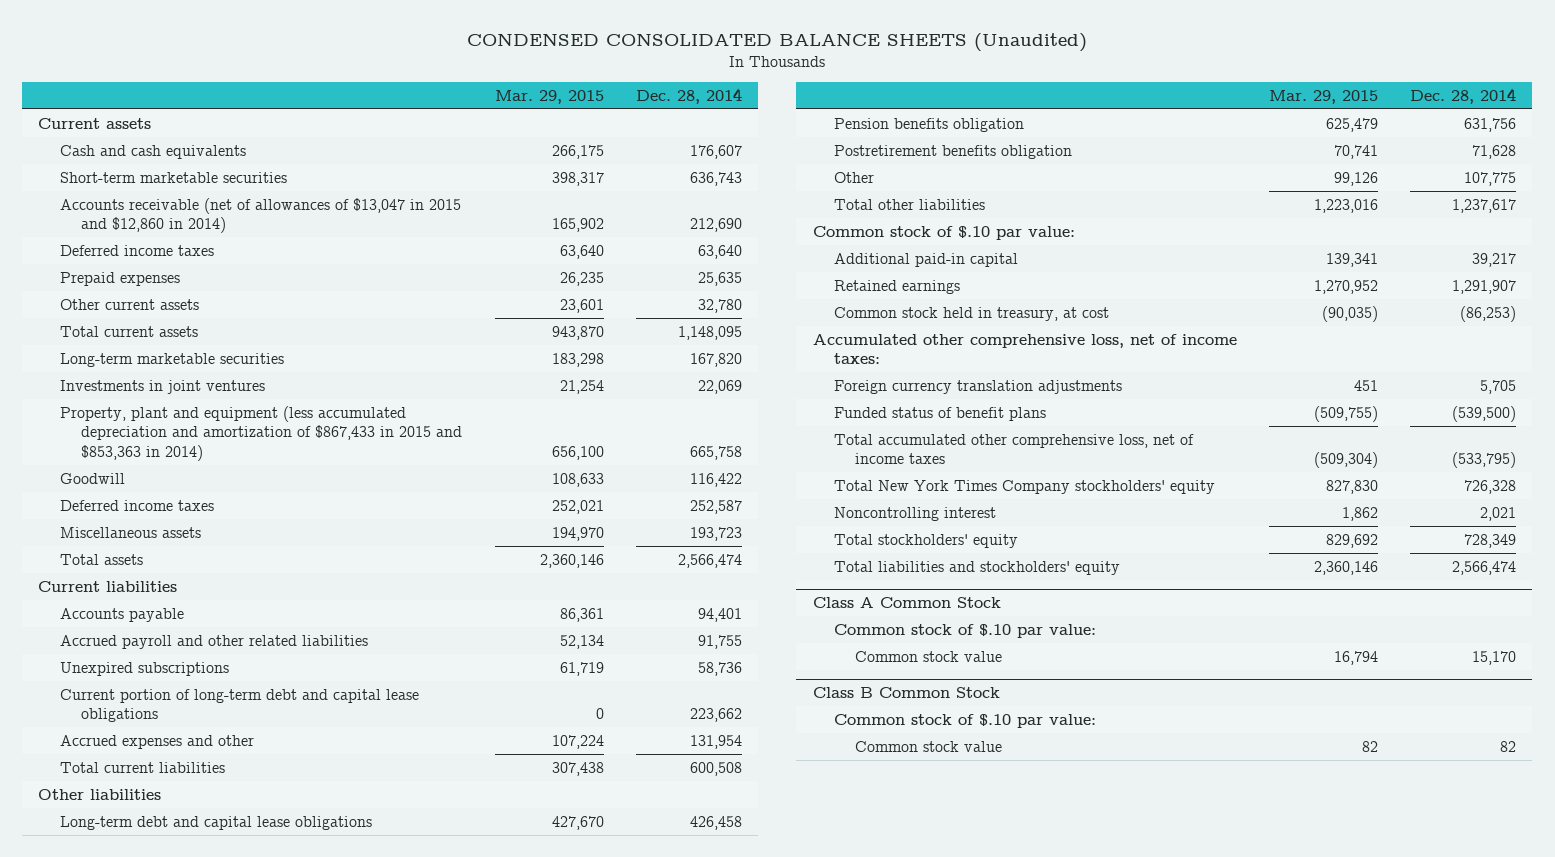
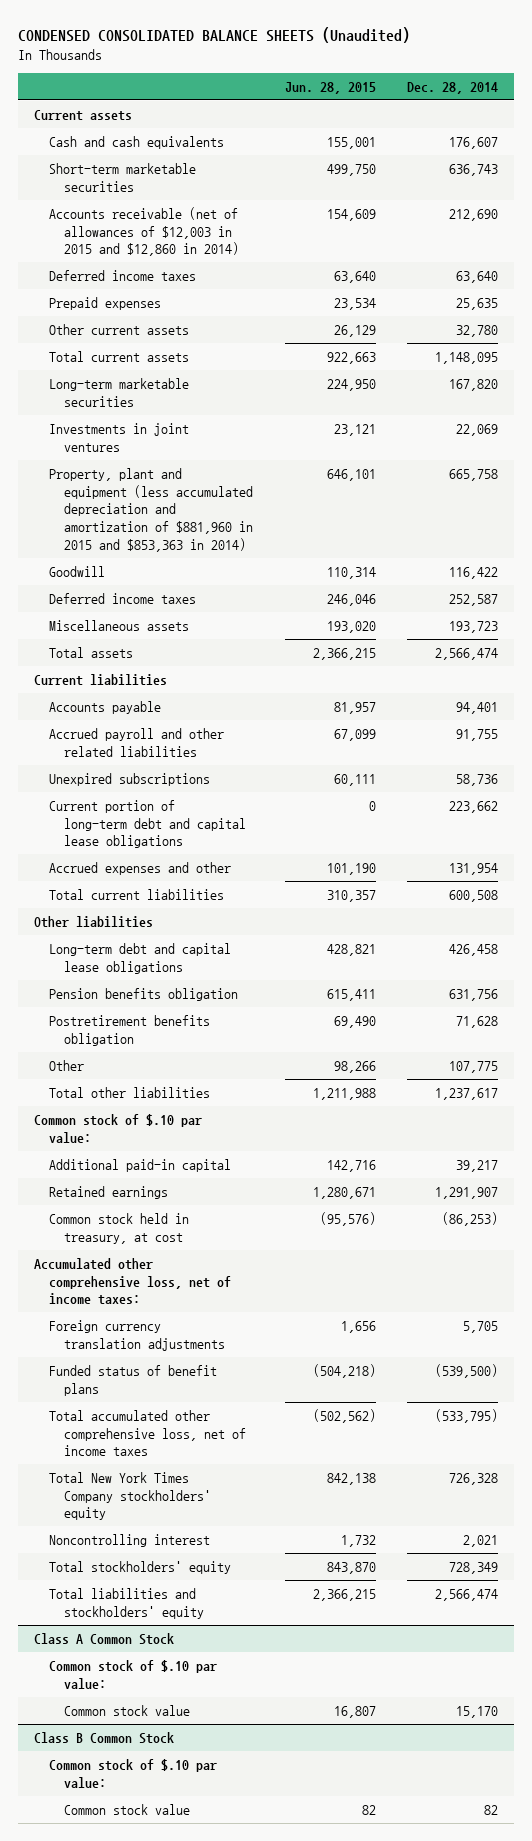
[494,89,604,104] Mar. 29, 2015 -> none
none -> [284,81,376,94] Jun. 28, 2015
[59,197,461,234] Accounts receivable (net of allowances of $13,047 in 2015 and $12,860 in 2014) -> [49,206,240,257] Accounts receivable (net of allowances of $12,003 in 2015 and $12,860 in 2014)
[59,405,463,461] Property, plant and equipment (less accumulated depreciation and amortization of $867,433 in 2015 and $853,363 in 2014) -> [49,467,254,552] Property, plant and equipment (less accumulated depreciation and amortization of $881,960 in 2015 and $853,363 in 2014)

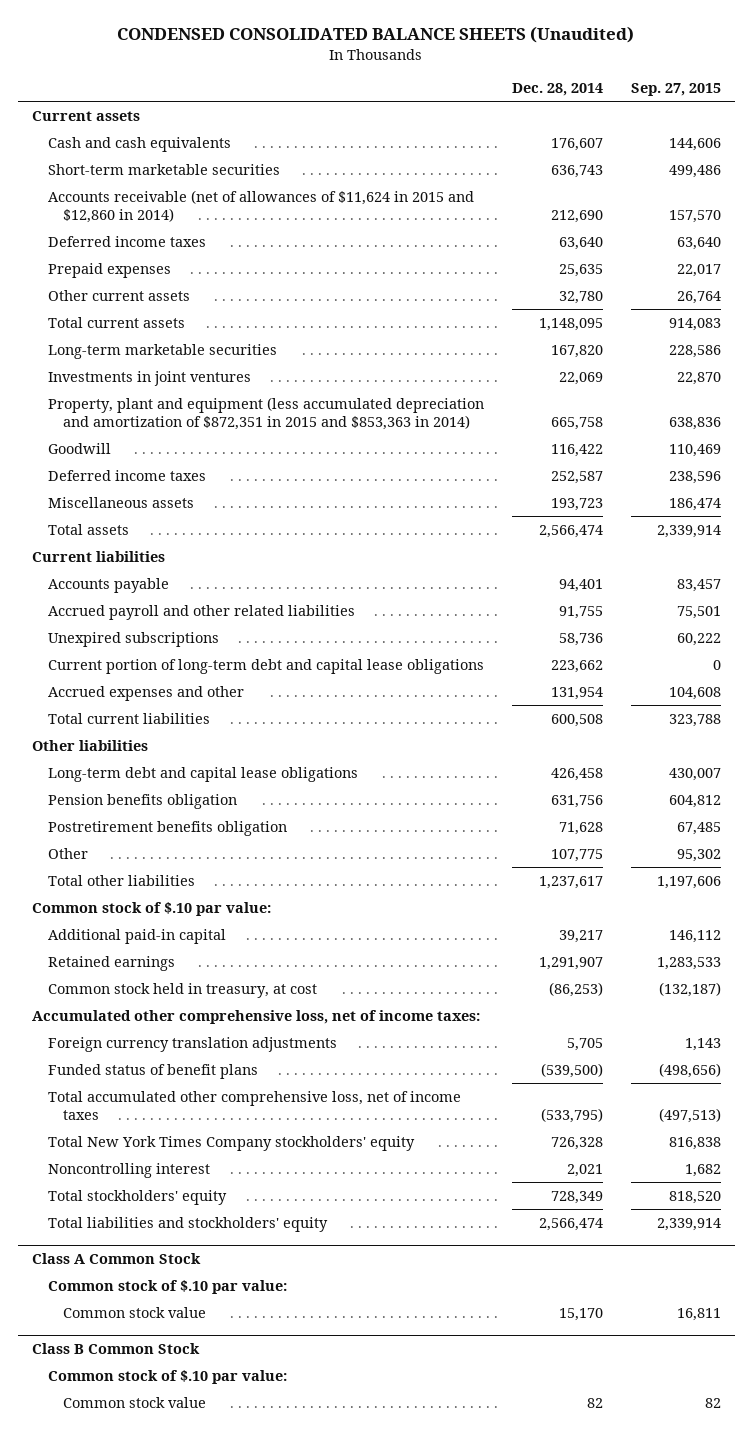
[284,81,376,94] Jun. 28, 2015 -> none
none -> [630,83,721,97] Sep. 27, 2015
[49,206,240,257] Accounts receivable (net of allowances of $12,003 in 2015 and $12,860 in 2014) -> [47,189,474,224] Accounts receivable (net of allowances of $11,624 in 2015 and $12,860 in 2014)
[49,467,254,552] Property, plant and equipment (less accumulated depreciation and amortization of $881,960 in 2015 and $853,363 in 2014) -> [47,396,484,431] Property, plant and equipment (less accumulated depreciation and amortization of $872,351 in 2015 and $853,363 in 2014)

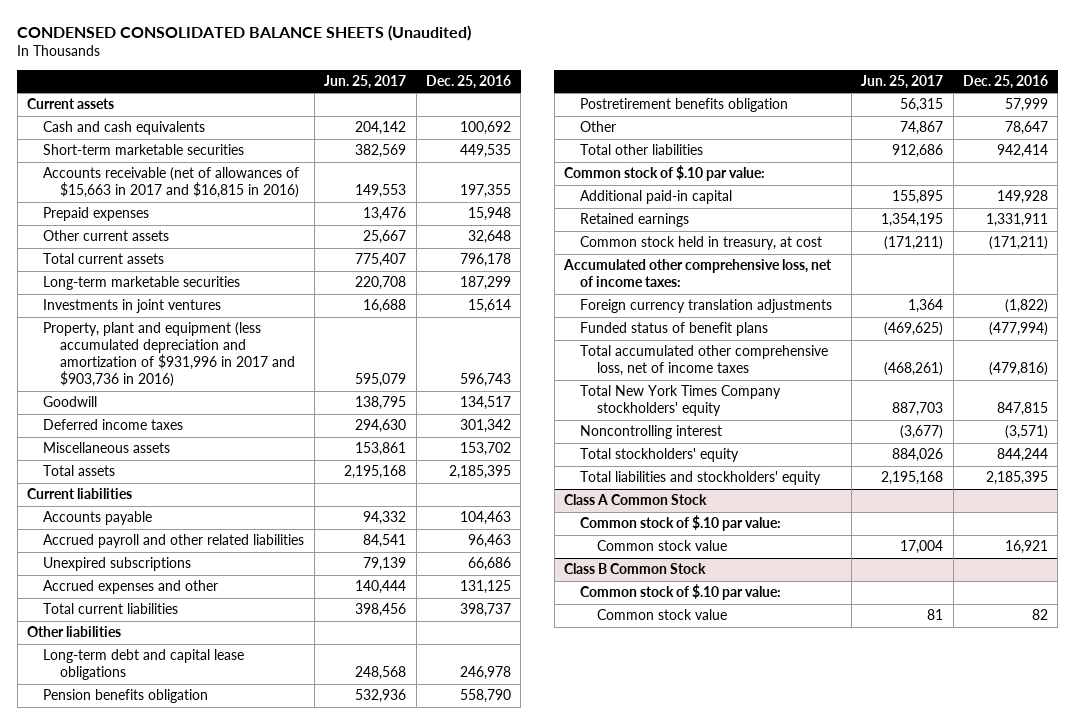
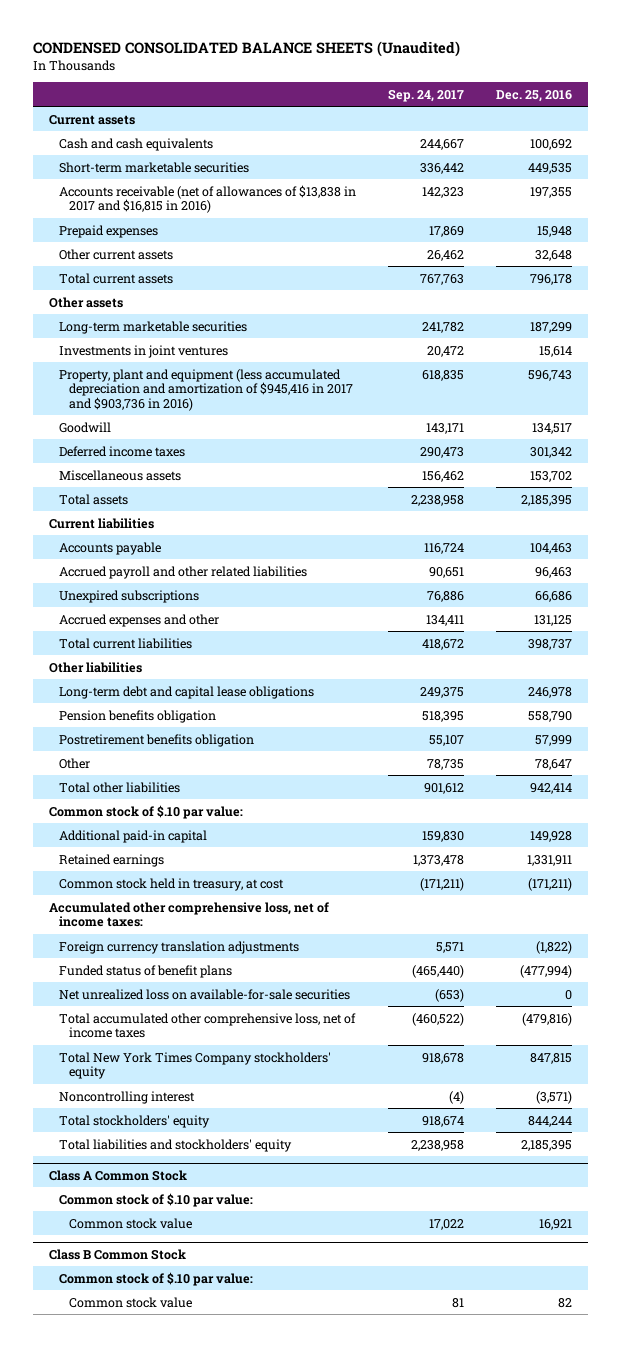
[324,74,407,89] Jun. 25, 2017 -> none
none -> [388,88,465,102] Sep. 24, 2017
[43,167,300,199] Accounts receivable (net of allowances of $15,663 in 2017 and $16,815 in 2016) -> [59,184,357,214] Accounts receivable (net of allowances of $13,838 in 2017 and $16,815 in 2016)
none -> [49,296,124,308] Other assets
[43,322,295,388] Property, plant and equipment (less accumulated depreciation and amortization of $931,996 in 2017 and $903,736 in 2016) -> [59,368,353,411] Property, plant and equipment (less accumulated depreciation and amortization of $945,416 in 2017 and $903,736 in 2016)
none -> [59,988,351,1000] Net unrealized loss on available-for-sale securities

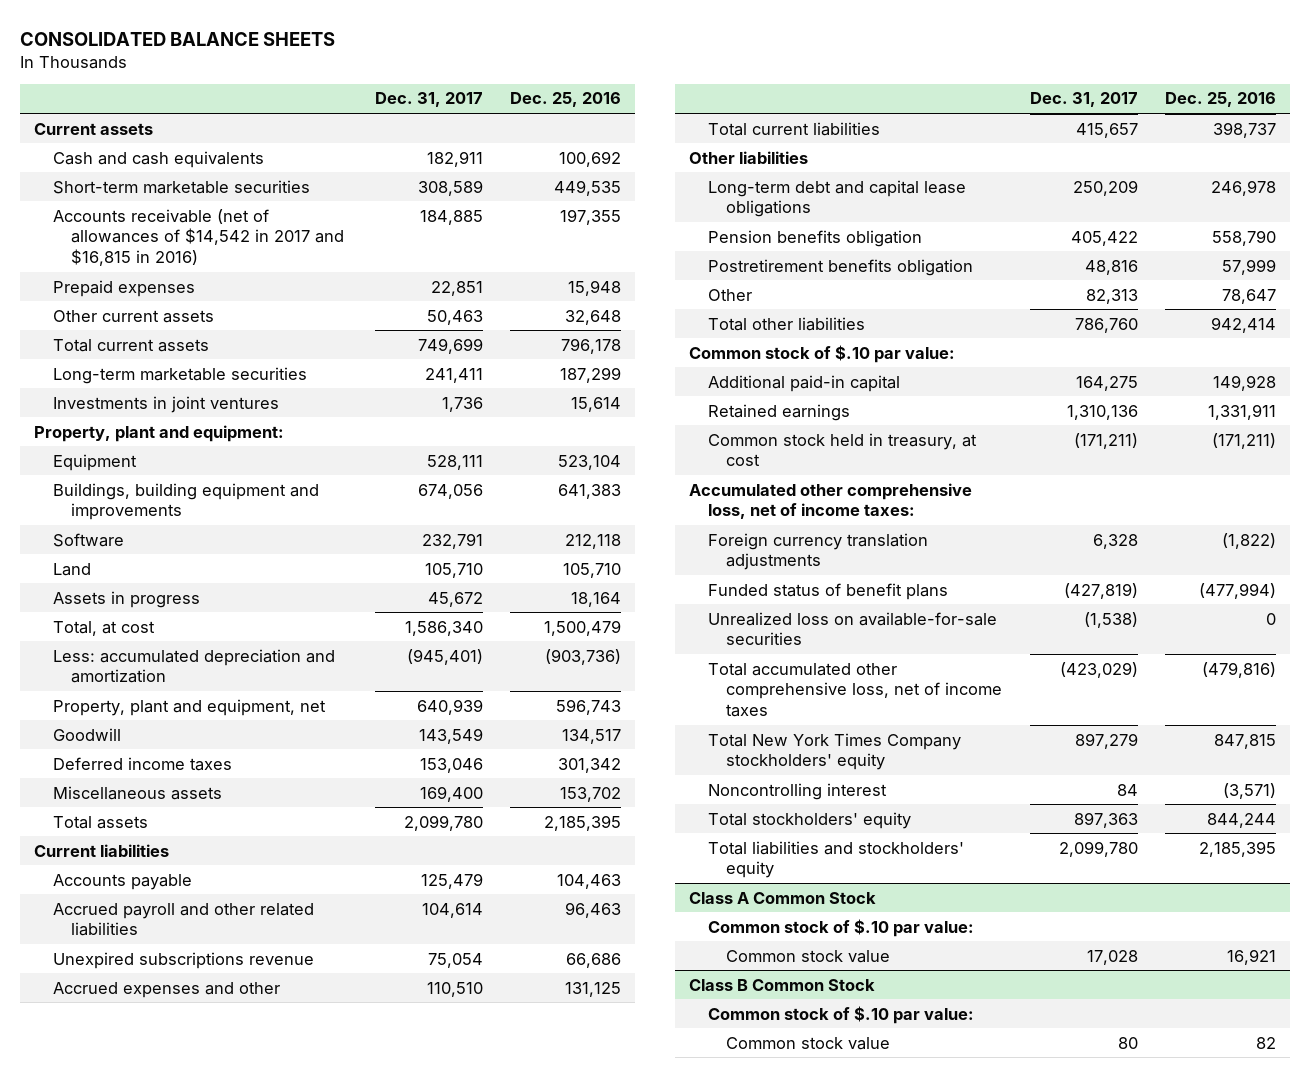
[33,40,461,57] CONDENSED CONSOLIDATED BALANCE SHEETS (Unaudited) -> [20,31,336,46] CONSOLIDATED BALANCE SHEETS
[388,88,465,102] Sep. 24, 2017 -> none
none -> [374,92,483,108] Dec. 31, 2017
[59,184,357,214] Accounts receivable (net of allowances of $13,838 in 2017 and $16,815 in 2016) -> [52,208,345,267] Accounts receivable (net of allowances of $14,542 in 2017 and $16,815 in 2016)
[49,296,124,308] Other assets -> none
none -> [33,424,284,442] Property, plant and equipment:
none -> [52,453,137,471] Equipment
none -> [52,482,319,521] Buildings, building equipment and improvements
none -> [52,532,124,547] Software
none -> [52,562,91,576] Land
none -> [52,590,200,608] Assets in progress
none -> [52,620,155,636] Total, at cost
none -> [52,648,335,684] Less: accumulated depreciation and amortization
[59,368,353,411] Property, plant and equipment (less accumulated depreciation and amortization of $945,416 in 2017 and $903,736 in 2016) -> [52,698,326,716] Property, plant and equipment, net
[59,589,200,603] Unexpired subscriptions -> [52,951,314,969] Unexpired subscriptions revenue
[59,988,351,1000] Net unrealized loss on available-for-sale securities -> [707,611,997,646] Unrealized loss on available-for-sale securities

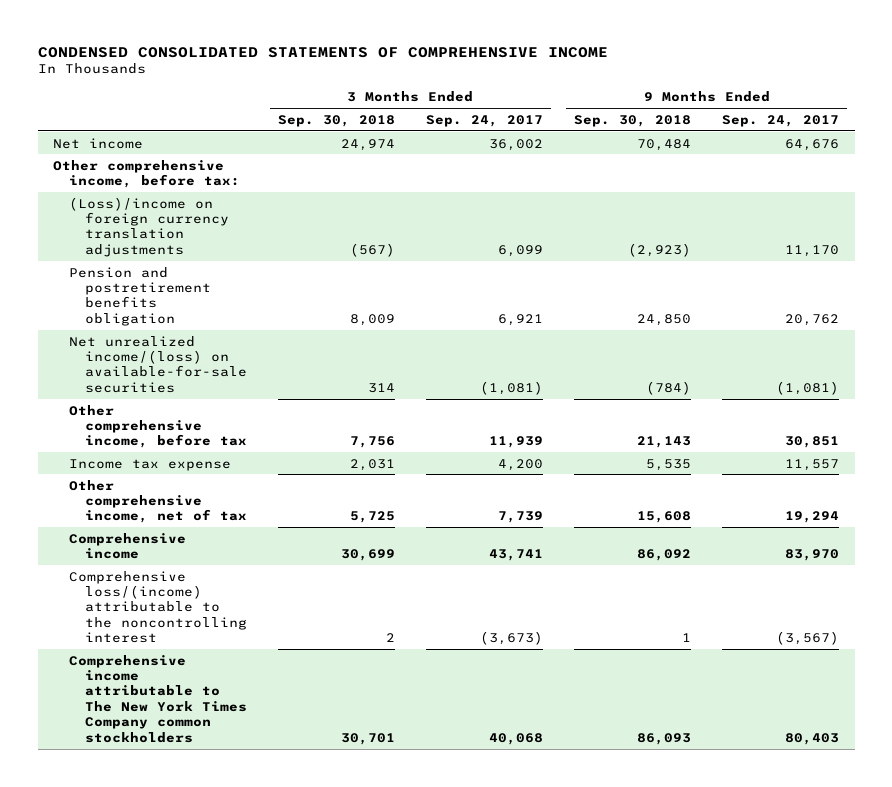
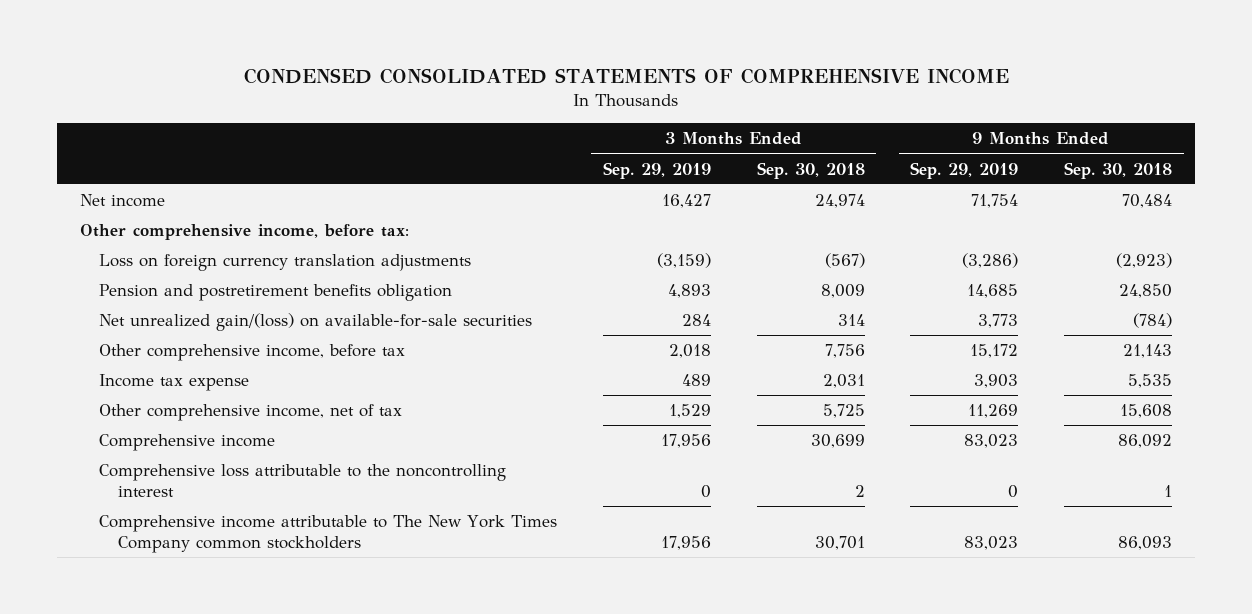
[426,114,544,127] Sep. 24, 2017 -> none
[722,114,840,127] Sep. 24, 2017 -> none
none -> [602,161,711,179] Sep. 29, 2019
none -> [910,161,1019,179] Sep. 29, 2019
[69,196,229,257] (Loss)/income on foreign currency translation adjustments -> [98,254,471,272] Loss on foreign currency translation adjustments
[69,335,247,393] Net unrealized income/(loss) on available-for-sale securities -> [98,313,532,332] Net unrealized gain/(loss) on available-for-sale securities
[69,570,247,644] Comprehensive loss/(income) attributable to the noncontrolling interest -> [98,464,506,498] Comprehensive loss attributable to the noncontrolling interest

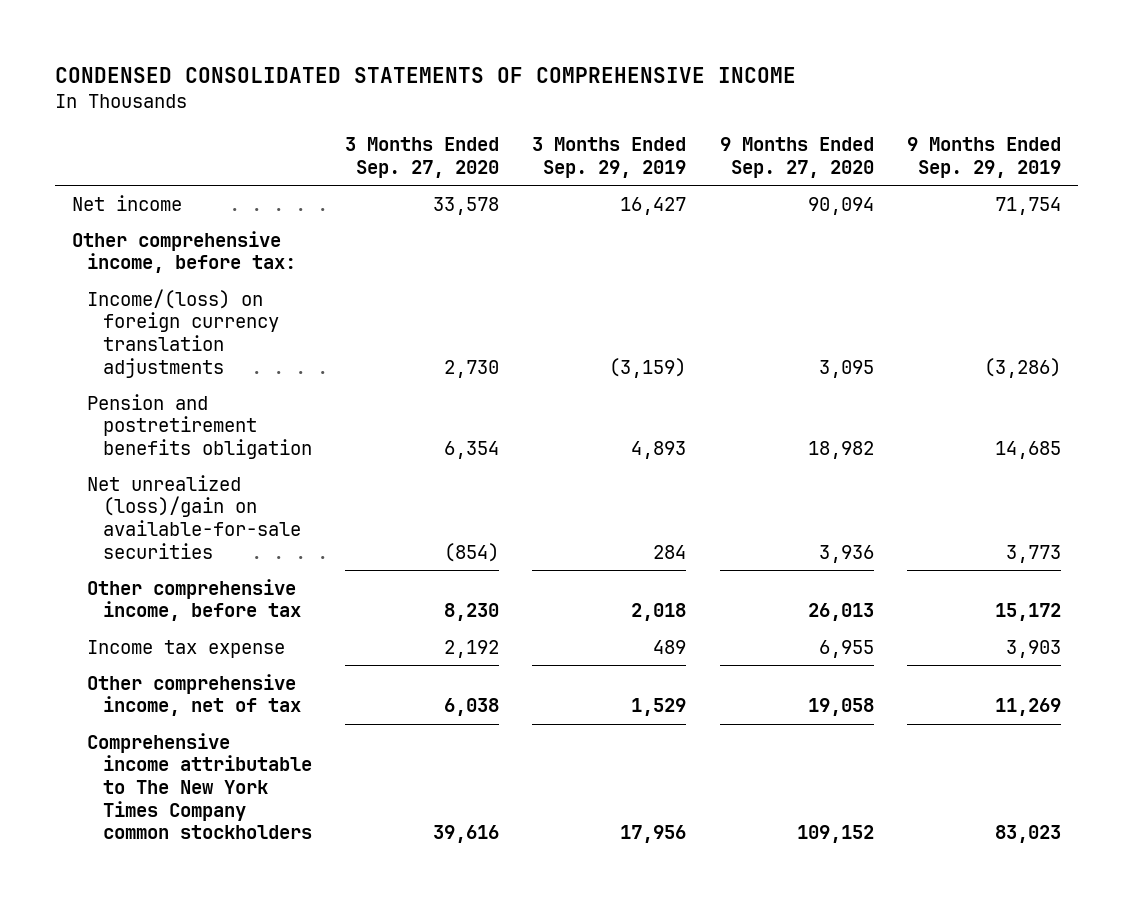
[756,161,865,179] Sep. 30, 2018 -> none
[1064,161,1173,179] Sep. 30, 2018 -> none
none -> [344,137,499,178] 3 Months Ended Sep. 27, 2020
none -> [719,137,874,178] 9 Months Ended Sep. 27, 2020
[98,254,471,272] Loss on foreign currency translation adjustments -> [87,288,279,378] Income/(loss) on foreign currency translation adjustments
[98,313,532,332] Net unrealized gain/(loss) on available-for-sale securities -> [87,474,301,559] Net unrealized (loss)/gain on available-for-sale securities
[98,434,275,452] Comprehensive income -> none
[98,464,506,498] Comprehensive loss attributable to the noncontrolling interest -> none

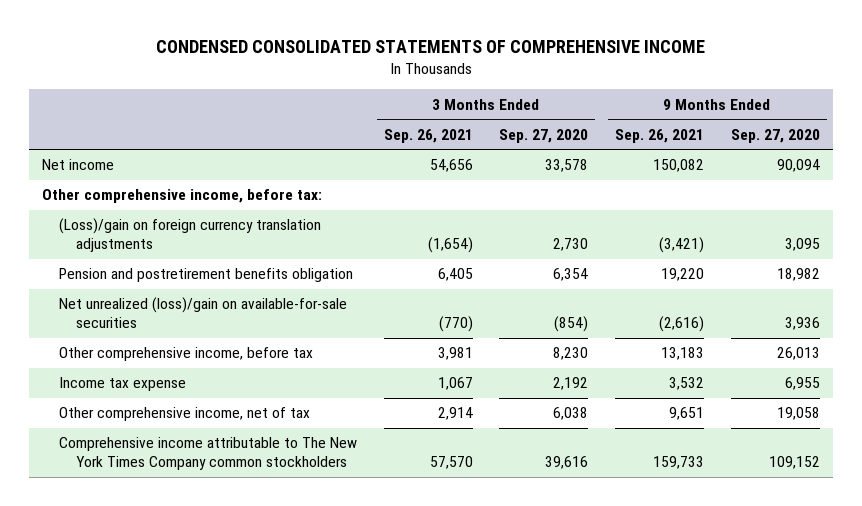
[532,137,687,178] 3 Months Ended Sep. 29, 2019 -> none
[907,137,1062,178] 9 Months Ended Sep. 29, 2019 -> none
none -> [383,128,473,143] Sep. 26, 2021
none -> [615,128,705,143] Sep. 26, 2021
[87,288,279,378] Income/(loss) on foreign currency translation adjustments -> [58,218,321,253] (Loss)/gain on foreign currency translation adjustments

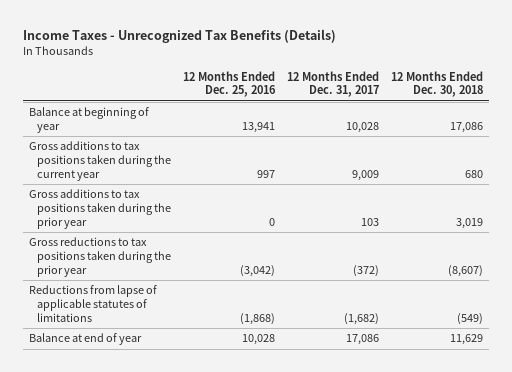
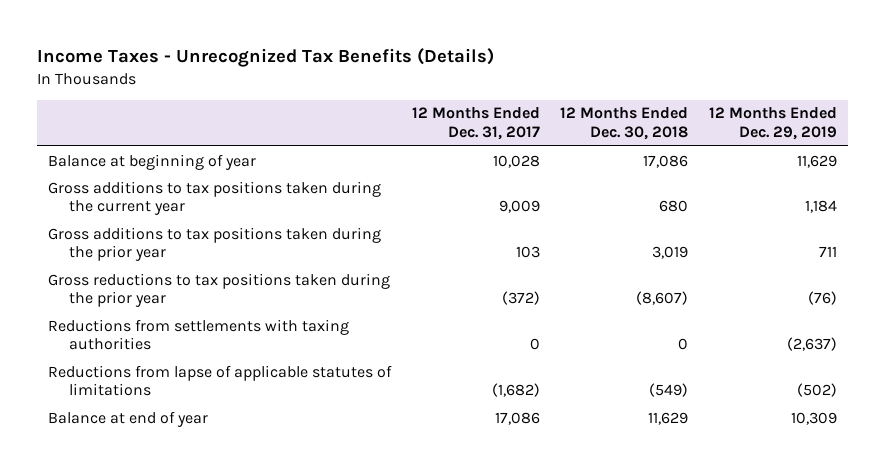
[183,70,277,98] 12 Months Ended Dec. 25, 2016 -> none
none -> [709,107,838,141] 12 Months Ended Dec. 29, 2019
none -> [47,318,349,351] Reductions from settlements with taxing authorities

